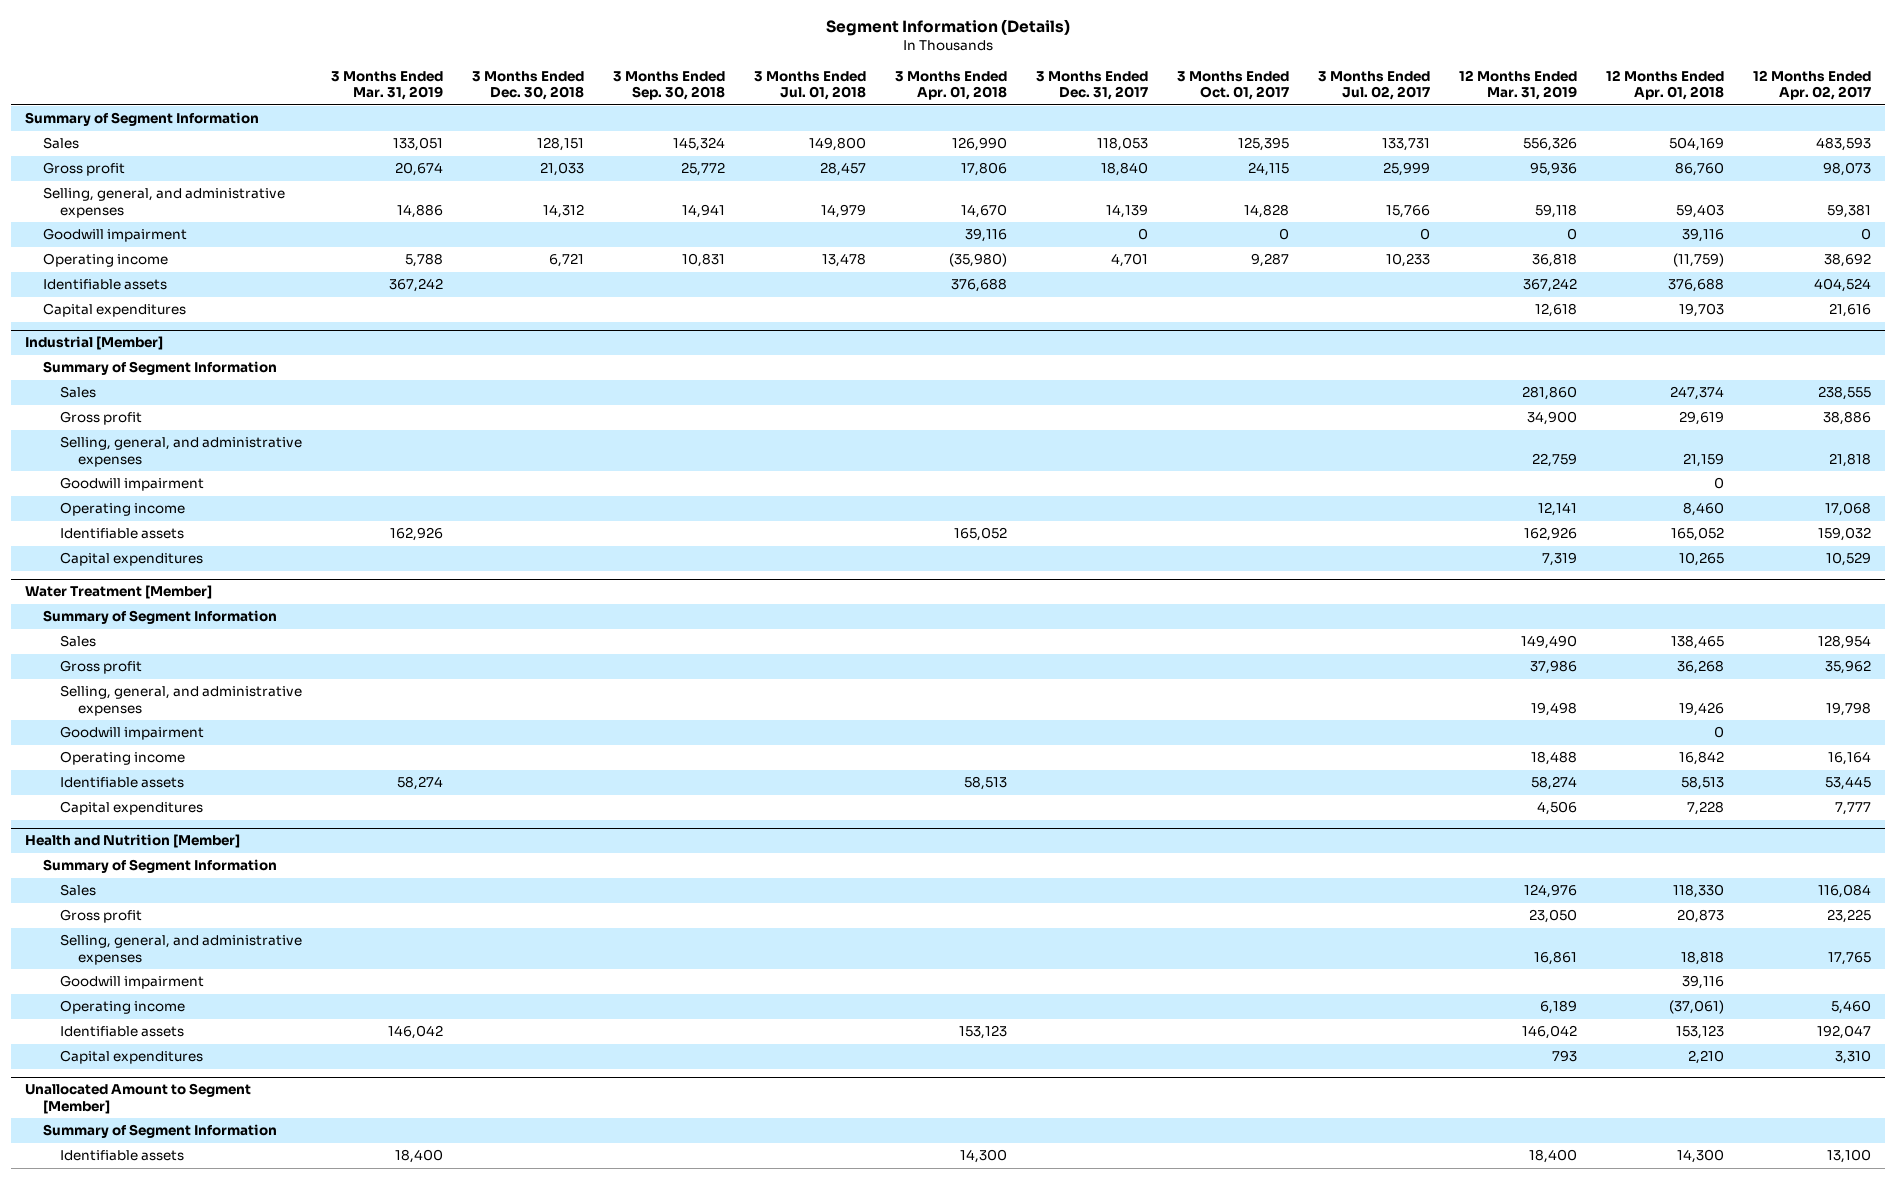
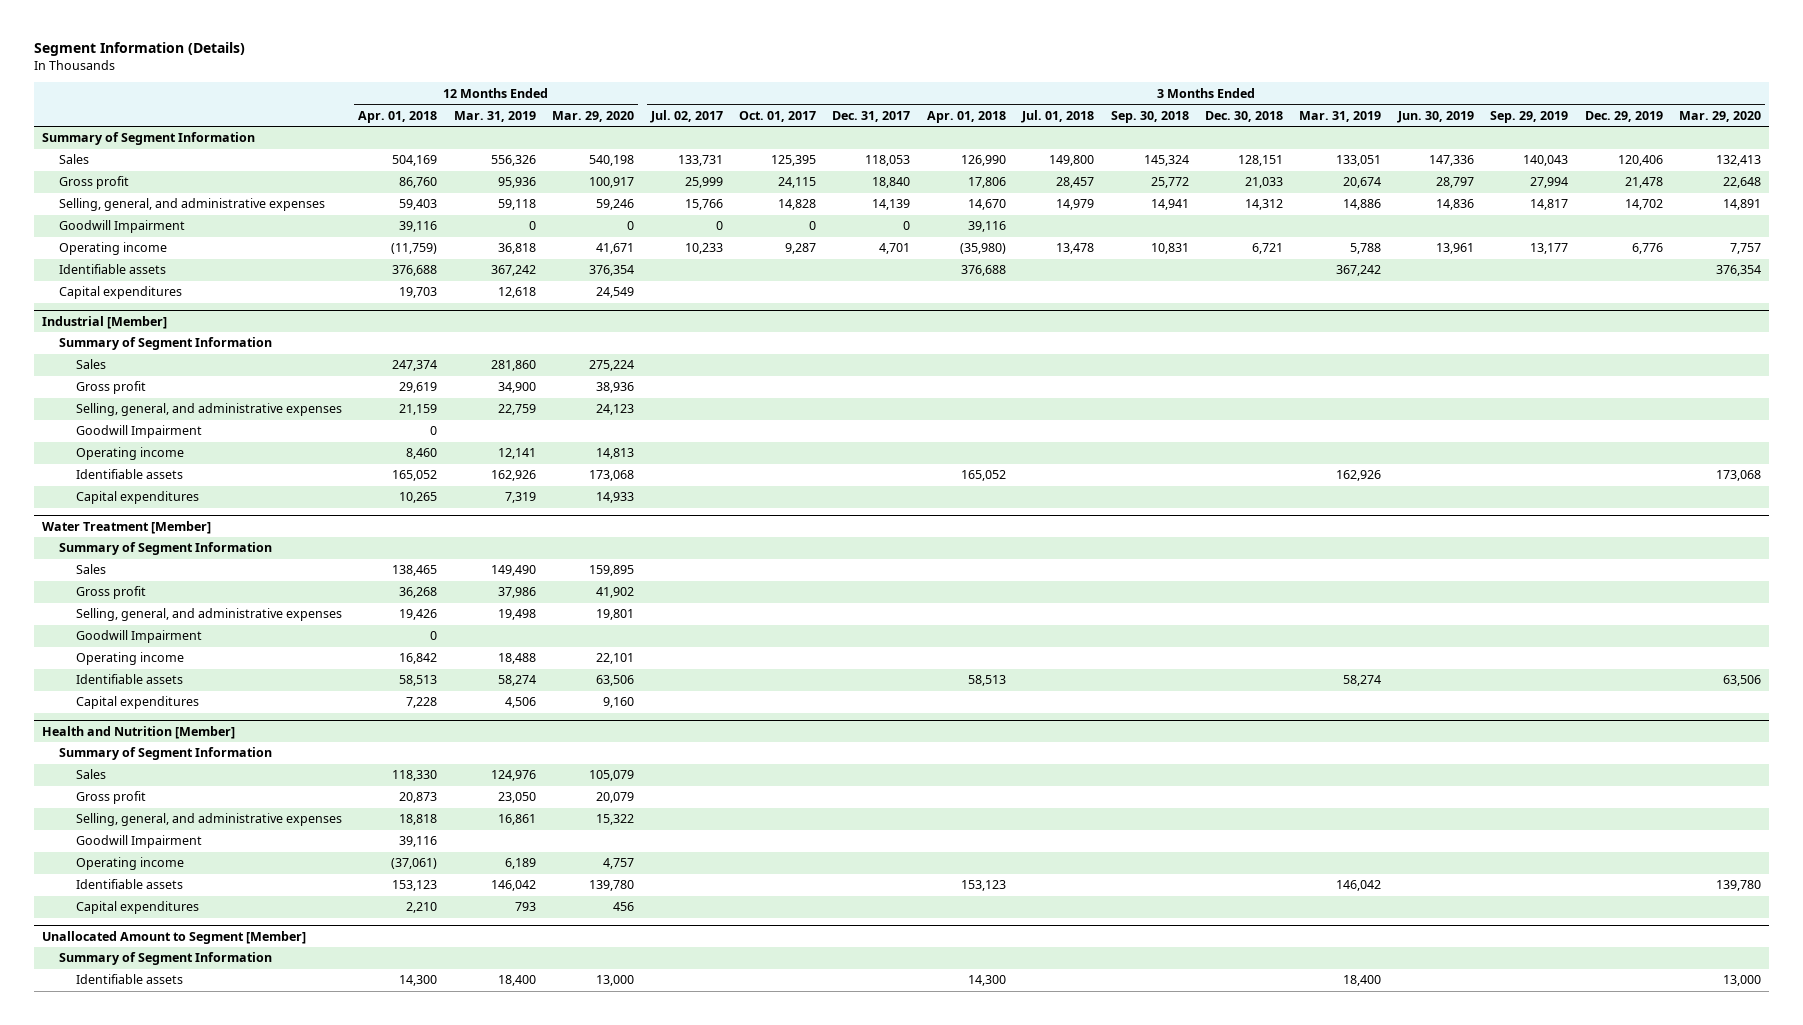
[1752,69,1871,101] 12 Months Ended Apr. 02, 2017 -> none
none -> [552,110,635,122] Mar. 29, 2020
none -> [1396,110,1474,123] Jun. 30, 2019
none -> [1490,110,1569,123] Sep. 29, 2019
none -> [1584,110,1663,122] Dec. 29, 2019
none -> [1678,110,1761,122] Mar. 29, 2020
[42,228,187,243] Goodwill impairment -> [59,220,186,234] Goodwill Impairment
[60,477,205,492] Goodwill impairment -> [76,425,203,439] Goodwill Impairment
[60,726,205,741] Goodwill impairment -> [76,630,203,644] Goodwill Impairment
[60,975,205,990] Goodwill impairment -> [76,835,203,849] Goodwill Impairment

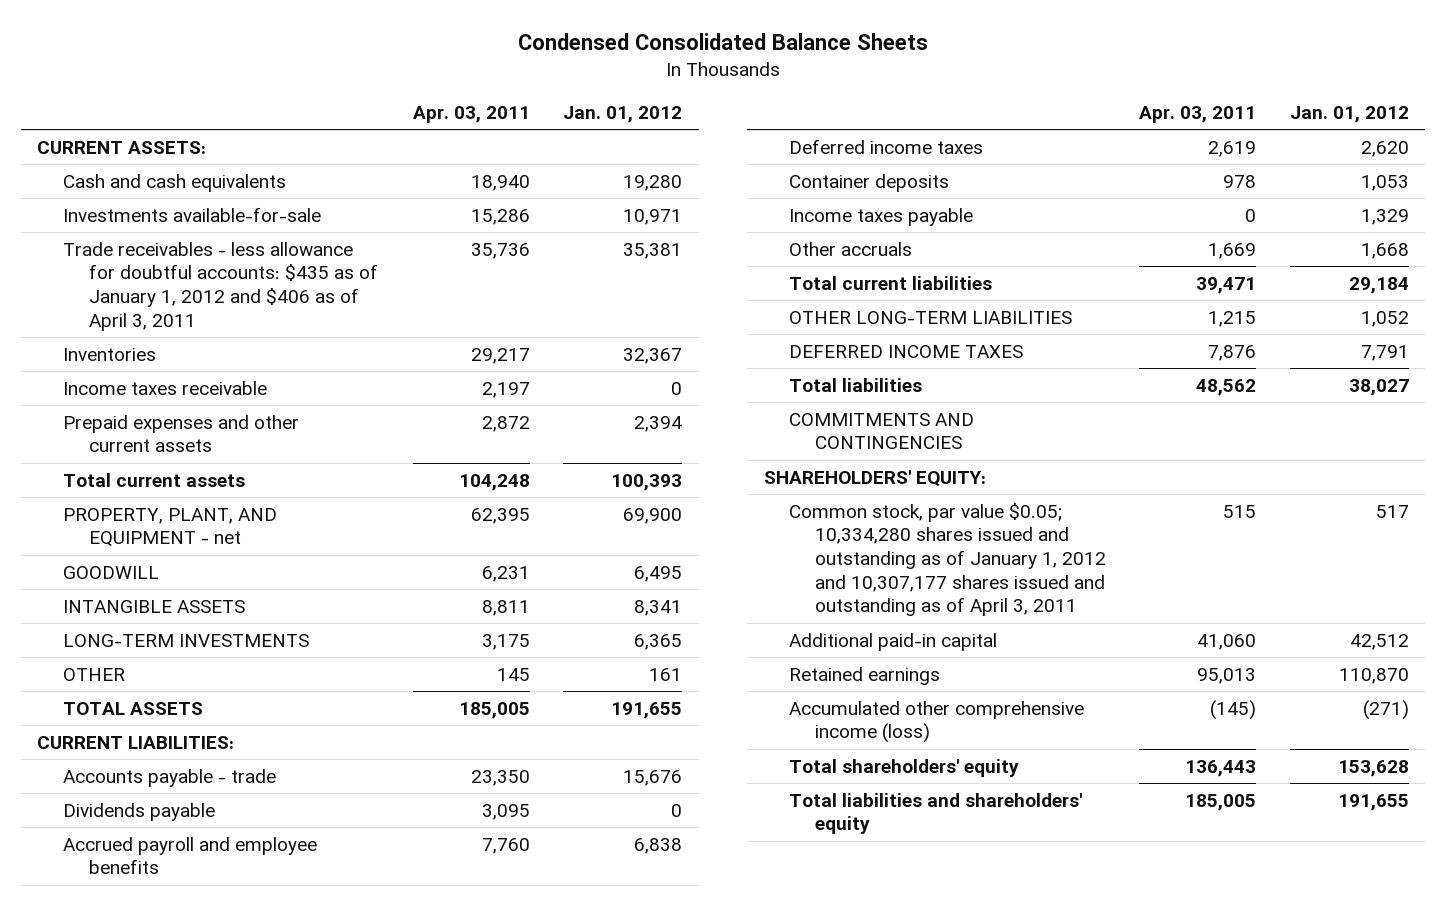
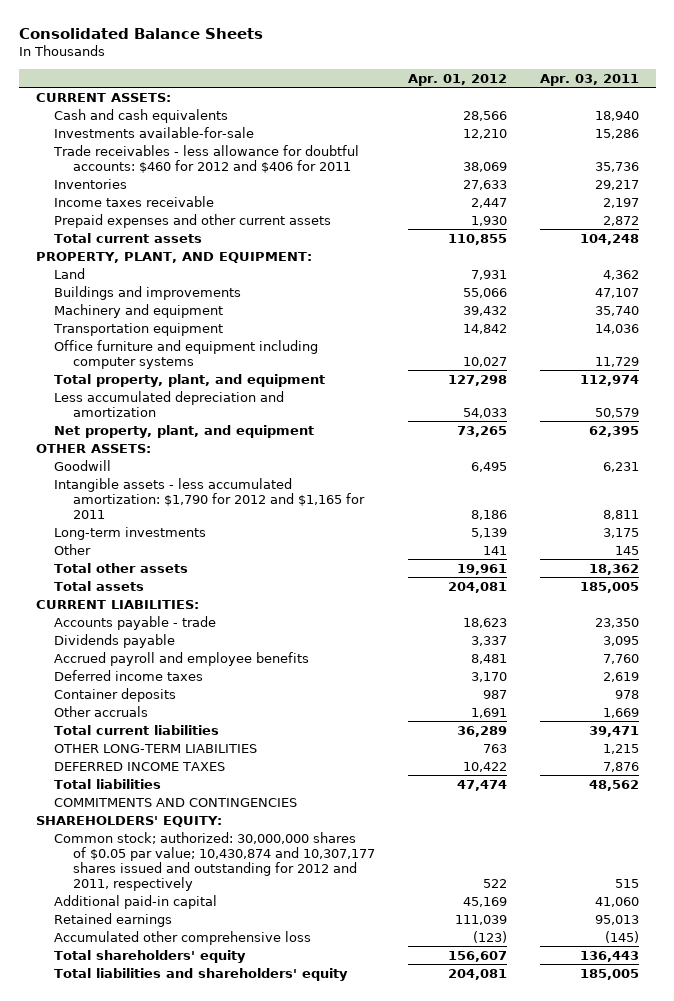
[517,33,928,51] Condensed Consolidated Balance Sheets -> [18,27,263,39] Consolidated Balance Sheets
[563,106,683,124] Jan. 01, 2012 -> none
none -> [407,73,507,86] Apr. 01, 2012
[62,241,378,331] Trade receivables - less allowance for doubtful accounts: $435 as of January 1, 2012 and $406 as of April 3, 2011 -> [53,144,360,173] Trade receivables - less allowance for doubtful accounts: $460 for 2012 and $406 for 2011
none -> [35,251,312,263] PROPERTY, PLANT, AND EQUIPMENT:
none -> [54,267,86,279] Land
none -> [54,285,242,300] Buildings and improvements
none -> [54,303,224,318] Machinery and equipment
none -> [53,322,224,336] Transportation equipment
none -> [54,339,319,369] Office furniture and equipment including computer systems
none -> [54,373,326,387] Total property, plant, and equipment
none -> [54,390,285,417] Less accumulated depreciation and amortization
[62,507,277,548] PROPERTY, PLANT, AND EQUIPMENT - net -> [54,424,315,438] Net property, plant, and equipment
none -> [35,443,151,453] OTHER ASSETS:
[62,565,159,579] GOODWILL -> [54,459,112,471] Goodwill
[62,599,245,613] INTANGIBLE ASSETS -> [54,477,365,519] Intangible assets - less accumulated amortization: $1,790 for 2012 and $1,165 for 2011
[62,633,309,647] LONG-TERM INVESTMENTS -> [54,526,207,540] Long-term investments
[62,667,125,681] OTHER -> [54,543,92,555] Other
none -> [54,562,189,573] Total other assets
[62,701,203,715] TOTAL ASSETS -> [54,580,145,591] Total assets
[789,207,974,226] Income taxes payable -> none
[789,502,1106,617] Common stock, par value $0.05; 10,334,280 shares issued and outstanding as of January 1, 2012 and 10,307,177 shares issued and outstanding as of April 3, 2011 -> [54,831,375,891] Common stock; authorized: 30,000,000 shares of $0.05 par value; 10,430,874 and 10,307,177 shares issued and outstanding for 2012 and 2011, respectively
[789,700,1085,744] Accumulated other comprehensive income (loss) -> [54,930,312,945] Accumulated other comprehensive loss

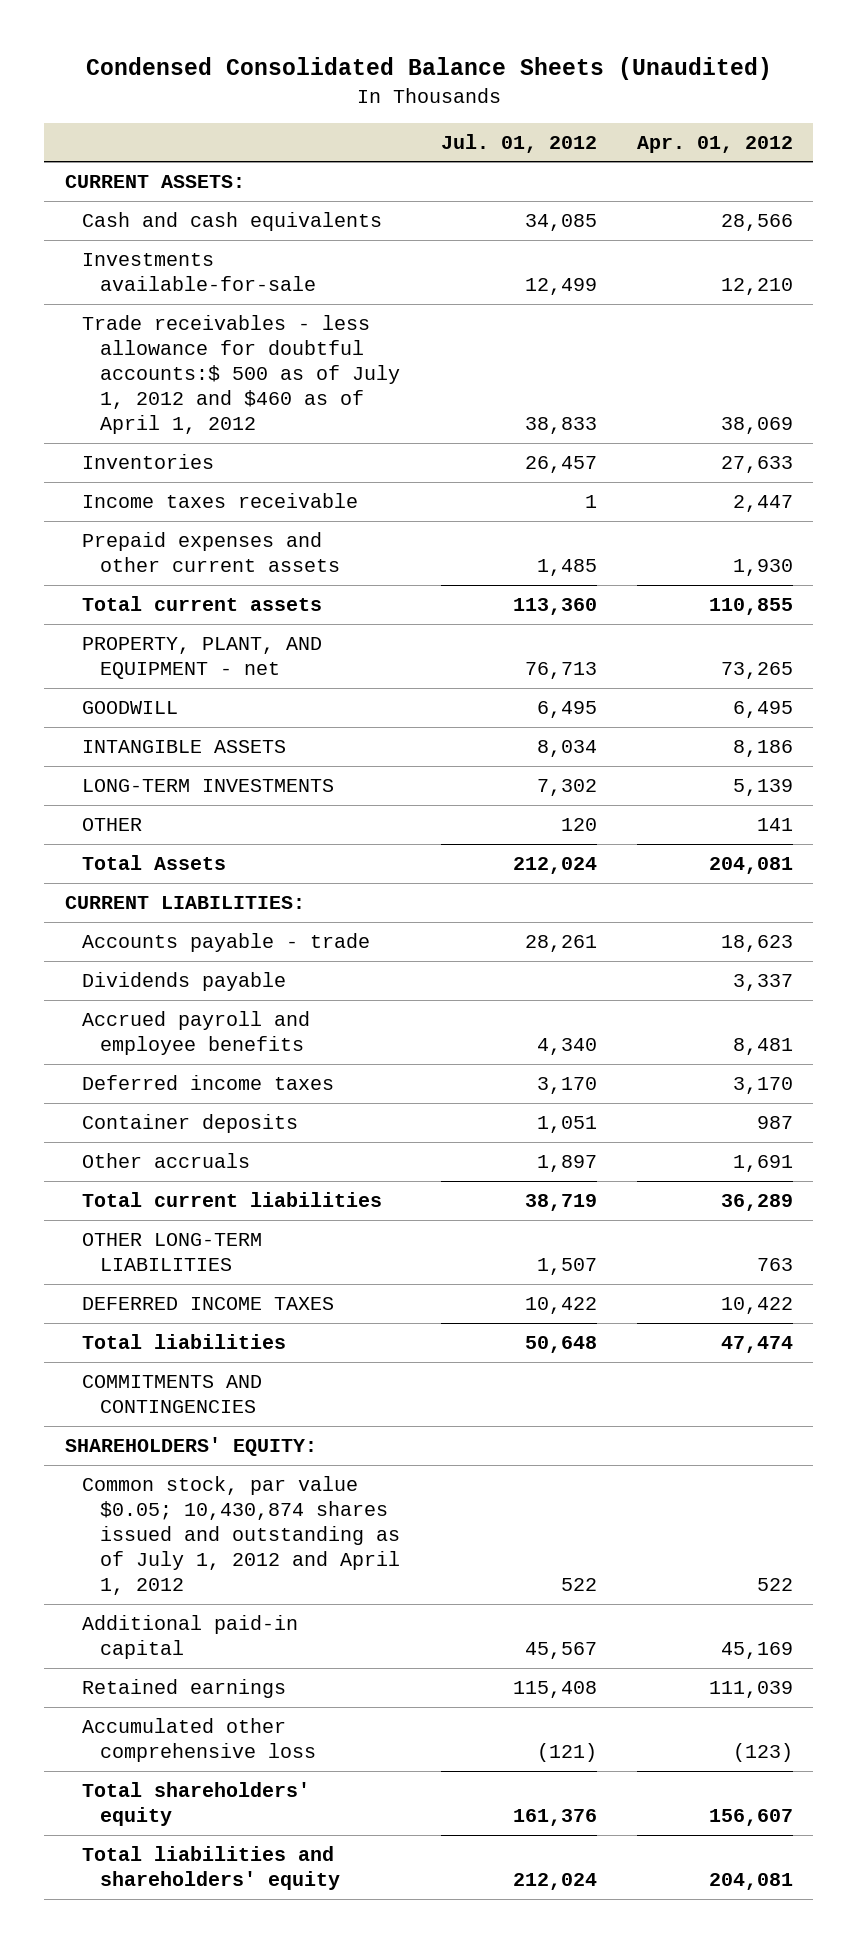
[18,27,263,39] Consolidated Balance Sheets -> [85,57,772,81] Condensed Consolidated Balance Sheets (Unaudited)
[539,73,639,86] Apr. 03, 2011 -> none
none -> [440,133,597,153] Jul. 01, 2012
[53,144,360,173] Trade receivables - less allowance for doubtful accounts: $460 for 2012 and $406 for 2011 -> [82,315,400,434] Trade receivables - less allowance for doubtful accounts:$ 500 as of July 1, 2012 and $460 as of April 1, 2012
[35,251,312,263] PROPERTY, PLANT, AND EQUIPMENT: -> none
[54,267,86,279] Land -> none
[54,285,242,300] Buildings and improvements -> none
[54,303,224,318] Machinery and equipment -> none
[53,322,224,336] Transportation equipment -> none
[54,339,319,369] Office furniture and equipment including computer systems -> none
[54,373,326,387] Total property, plant, and equipment -> none
[54,390,285,417] Less accumulated depreciation and amortization -> none
[35,443,151,453] OTHER ASSETS: -> none
[54,562,189,573] Total other assets -> none
[54,424,315,438] Net property, plant, and equipment -> [82,637,323,680] PROPERTY, PLANT, AND EQUIPMENT - net
[54,459,112,471] Goodwill -> [82,701,179,715] GOODWILL
[54,477,365,519] Intangible assets - less accumulated amortization: $1,790 for 2012 and $1,165 for 2011 -> [82,740,287,754] INTANGIBLE ASSETS
[54,526,207,540] Long-term investments -> [82,779,335,793] LONG-TERM INVESTMENTS
[54,543,92,555] Other -> [82,818,143,832] OTHER
[54,580,145,591] Total assets -> [82,855,227,871] Total Assets
[54,831,375,891] Common stock; authorized: 30,000,000 shares of $0.05 par value; 10,430,874 and 10,307,177 shares issued and outstanding for 2012 and 2011, respectively -> [82,1476,400,1595] Common stock, par value $0.05; 10,430,874 shares issued and outstanding as of July 1, 2012 and April 1, 2012

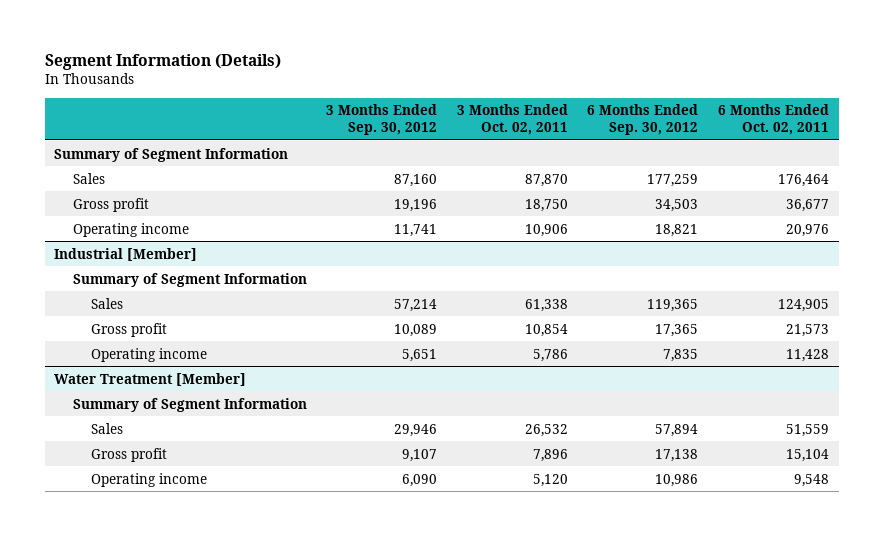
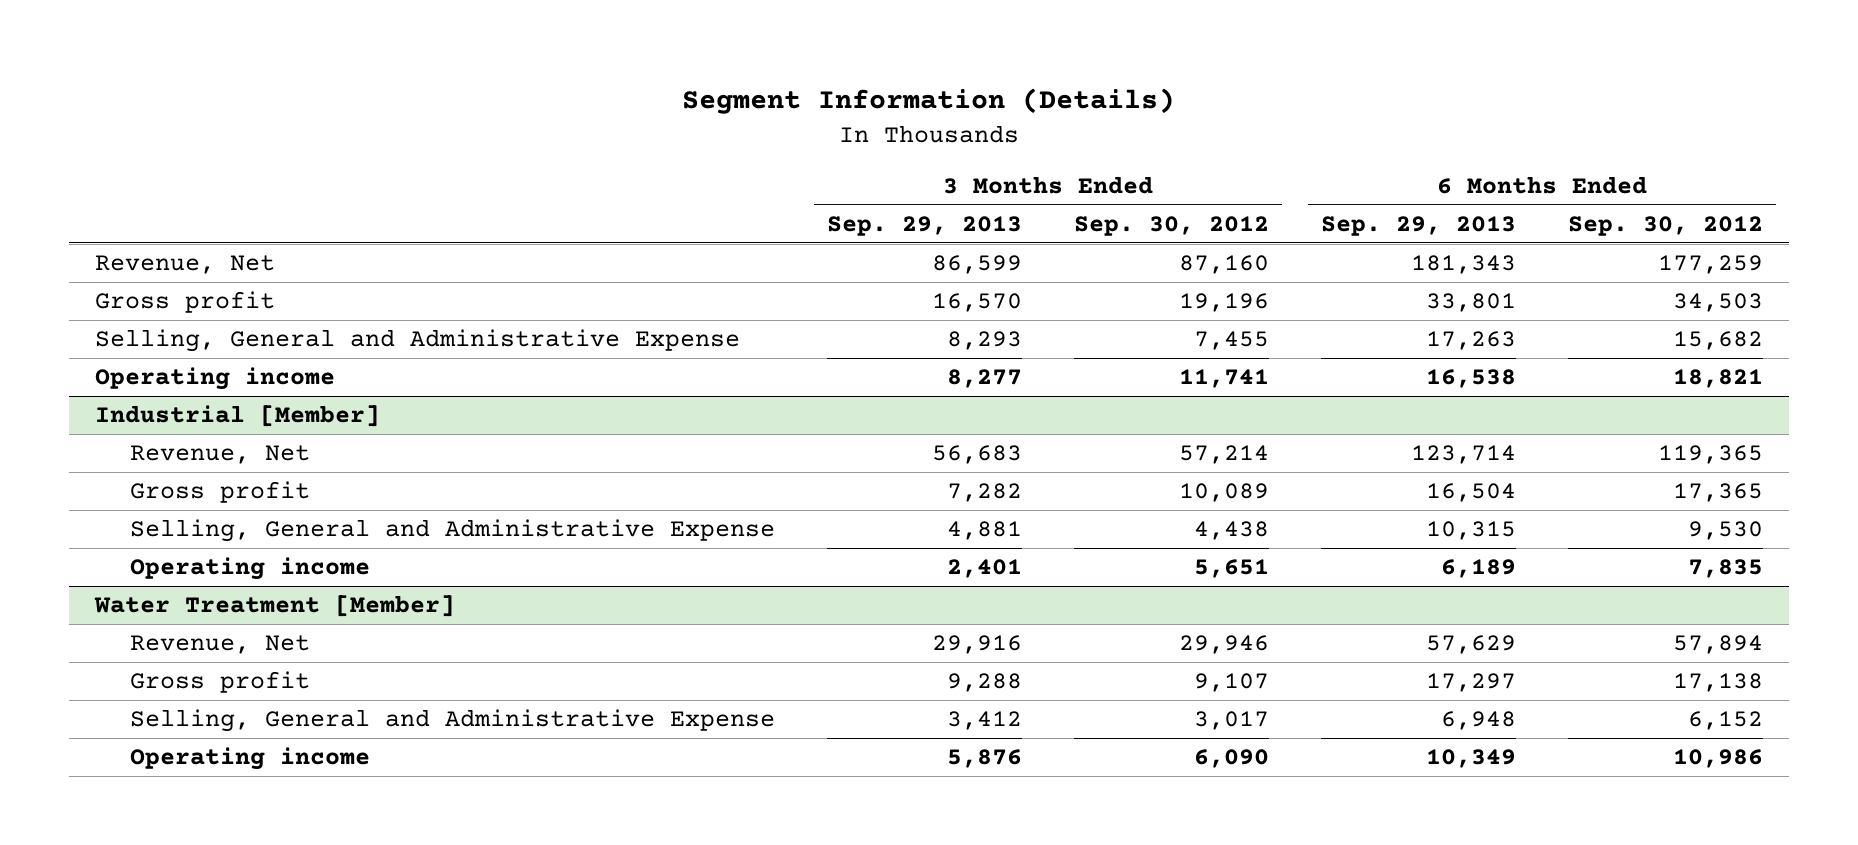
[456,104,568,135] 3 Months Ended Oct. 02, 2011 -> none
[717,104,829,135] 6 Months Ended Oct. 02, 2011 -> none
none -> [827,215,1023,236] Sep. 29, 2013
none -> [1320,215,1516,236] Sep. 29, 2013
[54,147,289,162] Summary of Segment Information -> none
[72,172,105,184] Sales -> [95,255,276,275] Revenue, Net
none -> [95,329,741,353] Selling, General and Administrative Expense
[72,272,307,287] Summary of Segment Information -> none
[91,297,124,309] Sales -> [130,445,311,465] Revenue, Net
none -> [130,519,776,543] Selling, General and Administrative Expense
[72,397,307,412] Summary of Segment Information -> none
[91,422,124,434] Sales -> [130,635,311,655] Revenue, Net
none -> [130,709,776,733] Selling, General and Administrative Expense

